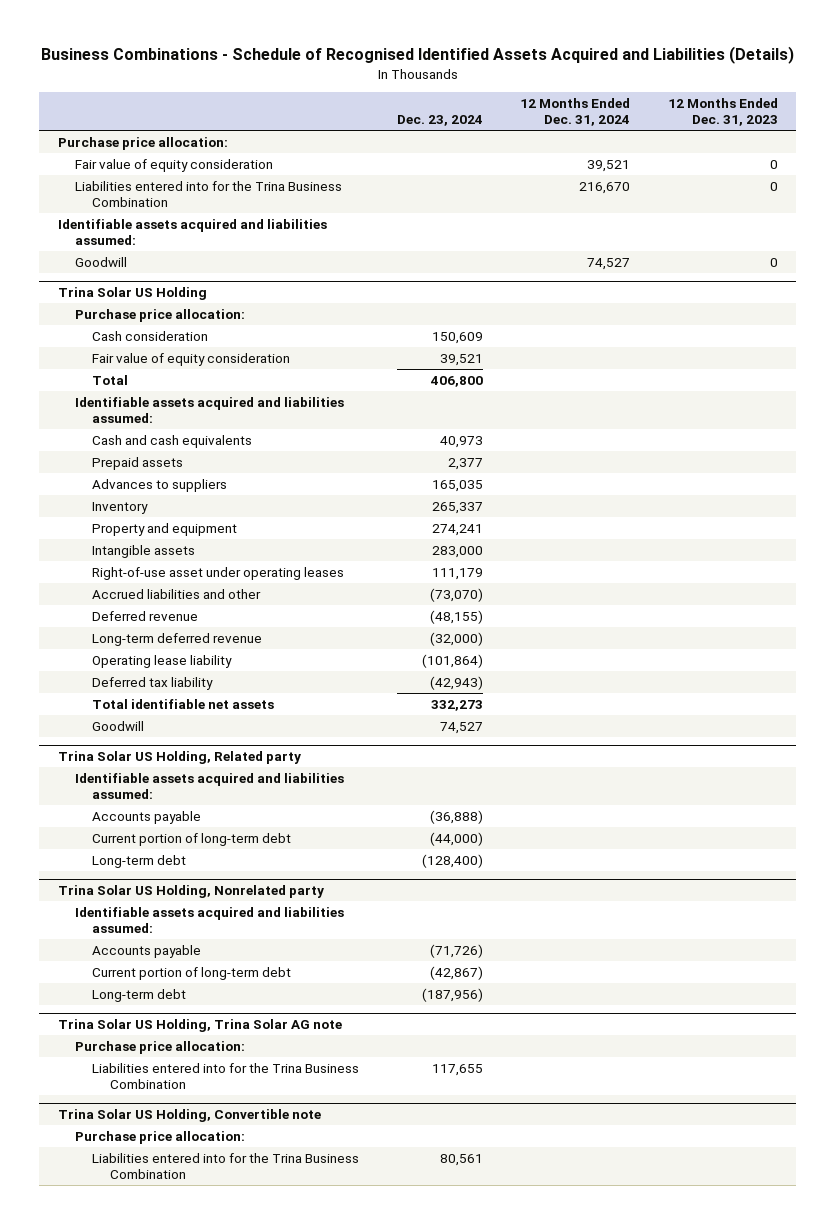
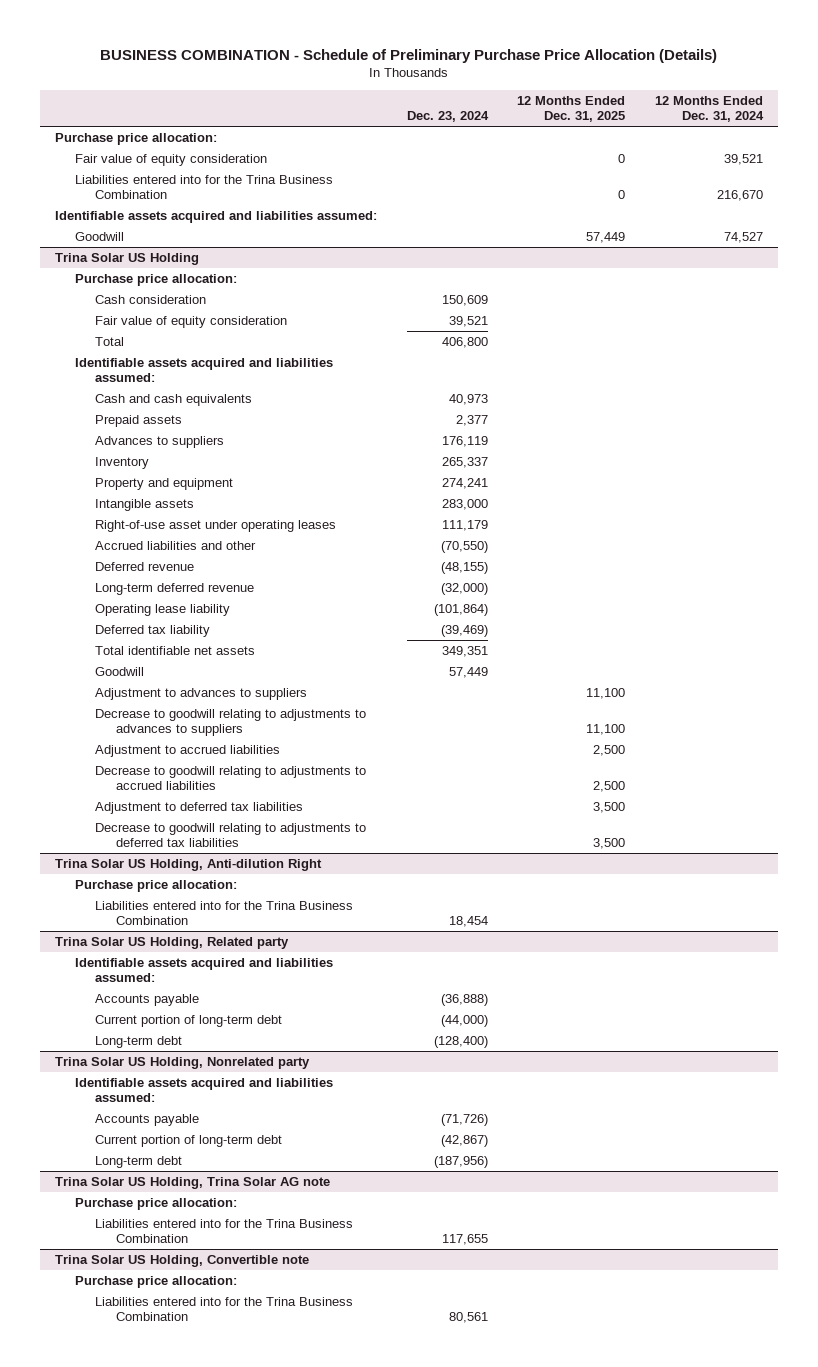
[40,46,794,65] Business Combinations - Schedule of Recognised Identified Assets Acquired and Liabilities (Details) -> [99,49,717,64] BUSINESS COMBINATION - Schedule of Preliminary Purchase Price Allocation (Details)
[667,97,778,127] 12 Months Ended Dec. 31, 2023 -> none
none -> [517,96,626,123] 12 Months Ended Dec. 31, 2025
[431,479,483,492] 165,035 -> [441,435,488,447] 176,119
[429,587,483,602] (73,070) -> [440,540,488,553] (70,550)
[429,675,483,690] (42,943) -> [440,624,488,637] (39,469)
[430,699,483,711] 332,273 -> [441,645,488,657] 349,351
[439,721,483,734] 74,527 -> [448,666,488,678] 57,449
none -> [95,687,308,700] Adjustment to advances to suppliers
none -> [95,708,367,737] Decrease to goodwill relating to adjustments to advances to suppliers
none -> [95,744,281,757] Adjustment to accrued liabilities
none -> [95,765,367,791] Decrease to goodwill relating to adjustments to accrued liabilities
none -> [95,801,304,814] Adjustment to deferred tax liabilities
none -> [95,822,367,848] Decrease to goodwill relating to adjustments to deferred tax liabilities
none -> [54,858,322,871] Trina Solar US Holding, Anti-dilution Right
none -> [75,879,238,892] Purchase price allocation:
none -> [95,900,354,926] Liabilities entered into for the Trina Business Combination

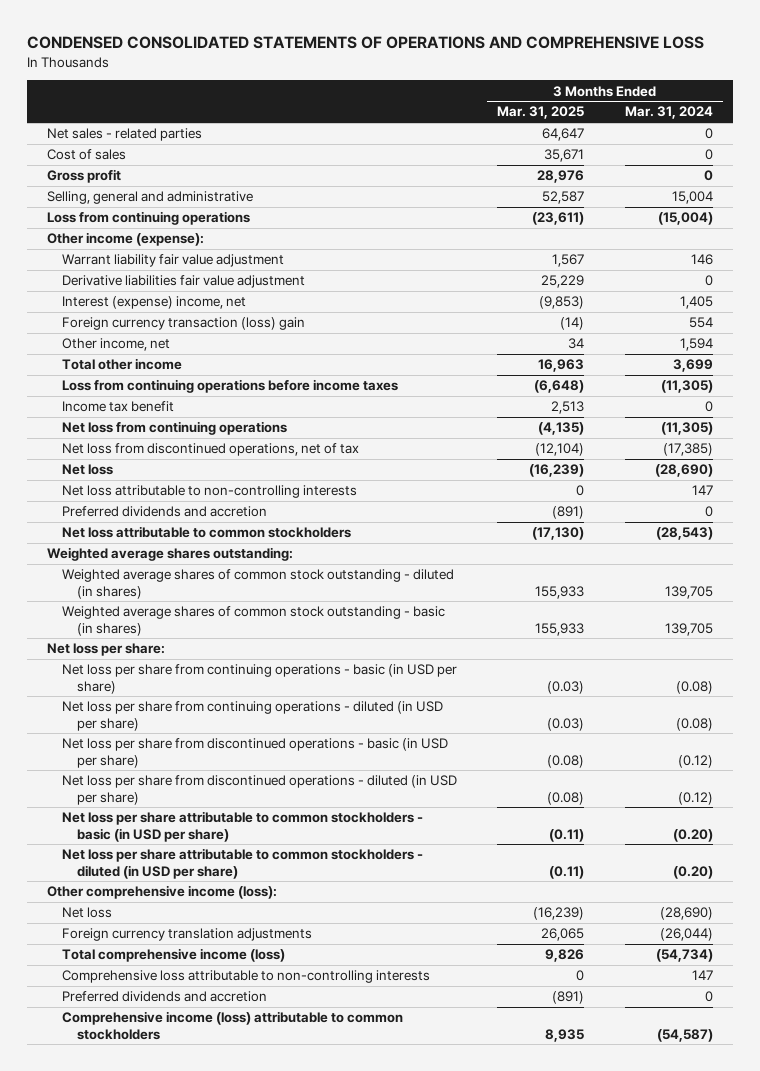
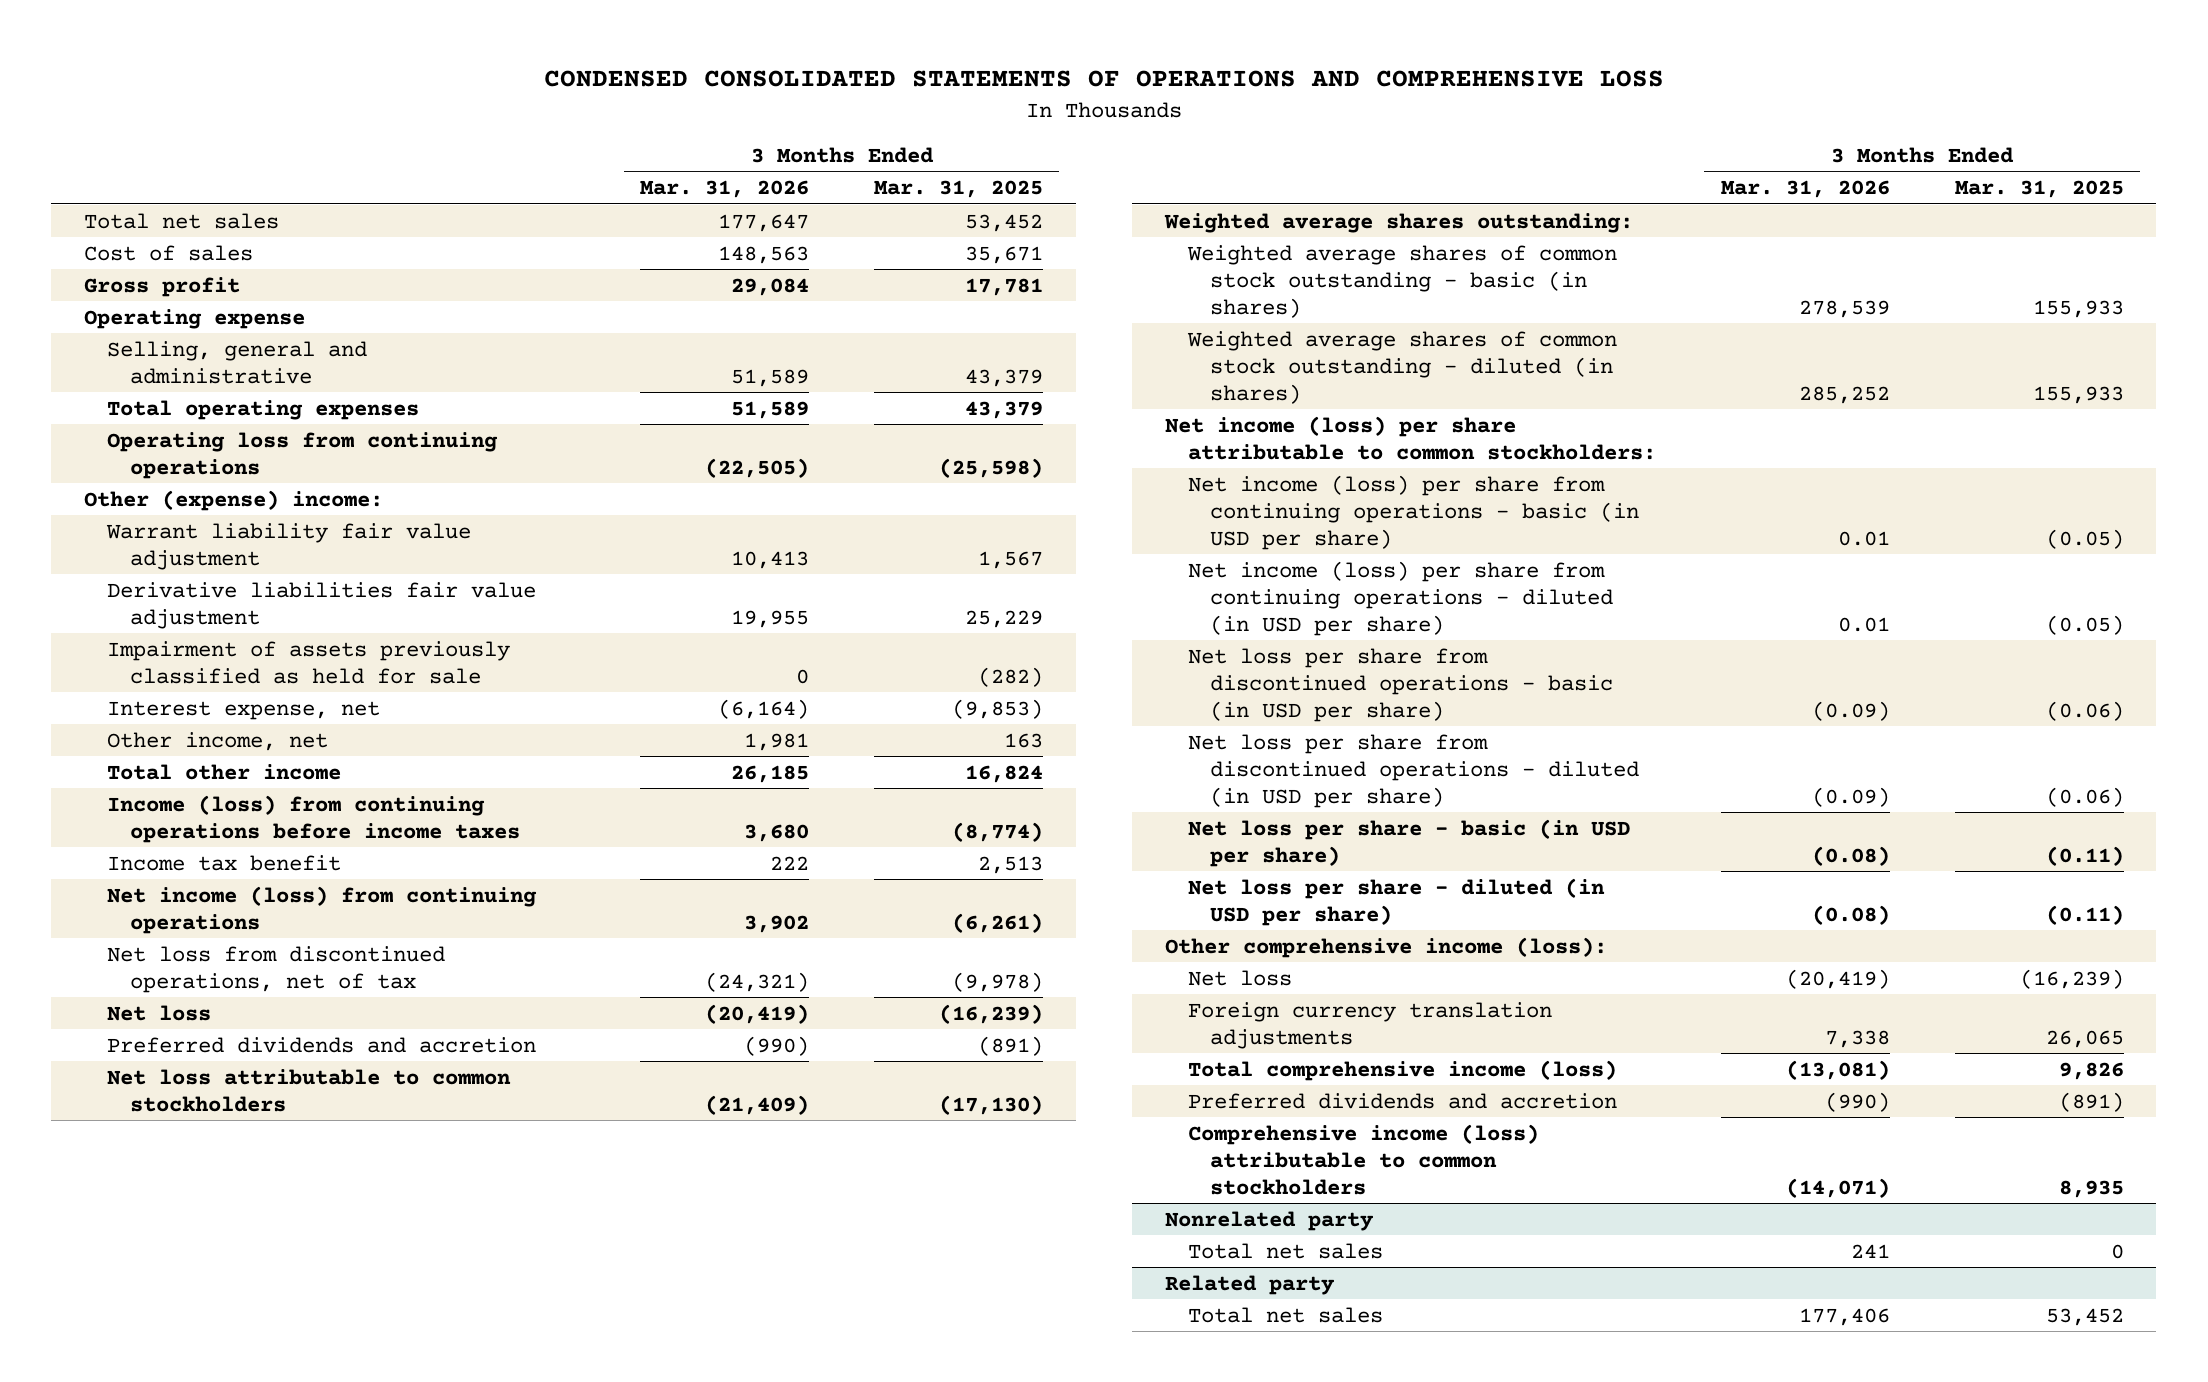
[624,106,713,120] Mar. 31, 2024 -> none
none -> [639,180,809,199] Mar. 31, 2026
[47,128,203,142] Net sales - related parties -> none
none -> [83,212,279,229] Total net sales
[537,170,585,184] 28,976 -> [965,277,1044,296] 17,781
none -> [83,308,305,329] Operating expense
[542,191,585,205] 52,587 -> [965,368,1044,387] 43,379
none -> [106,399,419,420] Total operating expenses
[47,211,251,226] Loss from continuing operations -> [106,431,498,479] Operating loss from continuing operations
[532,212,585,226] (23,611) -> [939,457,1044,478] (25,598)
[47,232,205,247] Other income (expense): -> [83,489,383,511] Other (expense) income:
[62,317,306,331] Foreign currency transaction (loss) gain -> none
none -> [106,640,510,684] Impairment of assets previously classified as held for sale
[62,296,247,310] Interest (expense) income, net -> [106,700,380,720] Interest expense, net
[568,338,585,350] 34 -> [1004,732,1044,748] 163
[538,359,585,373] 16,963 -> [965,764,1044,783] 16,824
[62,379,399,394] Loss from continuing operations before income taxes -> [106,794,520,843] Income (loss) from continuing operations before income taxes
[534,380,585,394] (6,648) -> [952,821,1044,842] (8,774)
[62,421,288,436] Net loss from continuing operations -> [106,885,537,934] Net income (loss) from continuing operations
[538,422,585,436] (4,135) -> [952,912,1044,933] (6,261)
[535,443,585,457] (12,104) -> [952,971,1044,992] (9,978)
[62,485,358,499] Net loss attributable to non-controlling interests -> none
[62,569,455,599] Weighted average shares of common stock outstanding - diluted (in shares) -> [1186,330,1617,404] Weighted average shares of common stock outstanding - diluted (in shares)
[47,643,166,657] Net loss per share: -> [1164,415,1656,460] Net income (loss) per share attributable to common stockholders:
[62,664,458,694] Net loss per share from continuing operations - basic (in USD per share) -> [1187,474,1640,550] Net income (loss) per share from continuing operations - basic (in USD per share)
[547,680,585,694] (0.03) -> [2045,528,2124,549] (0.05)
[62,701,444,731] Net loss per share from continuing operations - diluted (in USD per share) -> [1187,560,1614,636] Net income (loss) per share from continuing operations - diluted (in USD per share)
[547,717,585,731] (0.03) -> [2045,614,2124,635] (0.05)
[547,754,585,768] (0.08) -> [2045,700,2124,721] (0.06)
[547,791,585,805] (0.08) -> [2045,786,2124,807] (0.06)
[62,811,424,842] Net loss per share attributable to common stockholders - basic (in USD per share) -> [1187,818,1630,867] Net loss per share - basic (in USD per share)
[62,848,424,879] Net loss per share attributable to common stockholders - diluted (in USD per share) -> [1187,877,1605,926] Net loss per share - diluted (in USD per share)
[62,970,431,984] Comprehensive loss attributable to non-controlling interests -> none
none -> [1164,1210,1374,1231] Nonrelated party
none -> [1187,1242,1383,1259] Total net sales
none -> [1164,1274,1335,1295] Related party
none -> [1187,1306,1383,1323] Total net sales

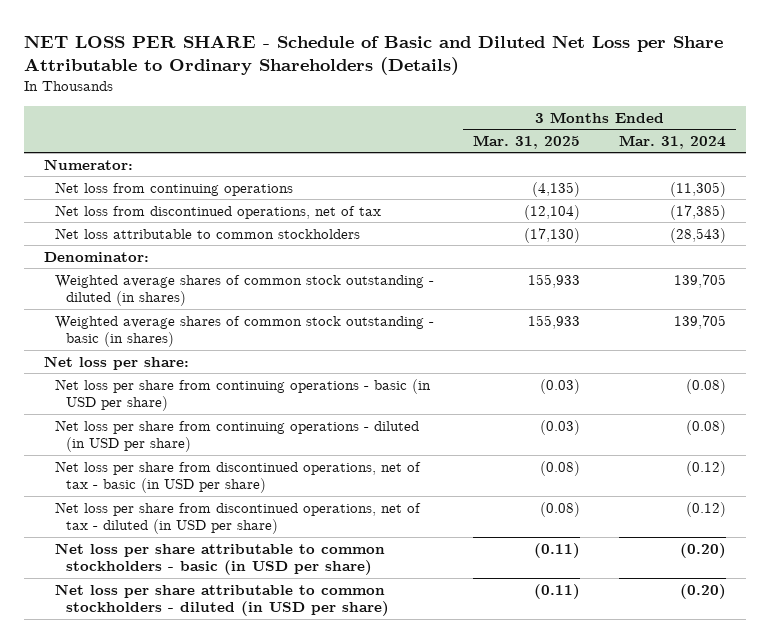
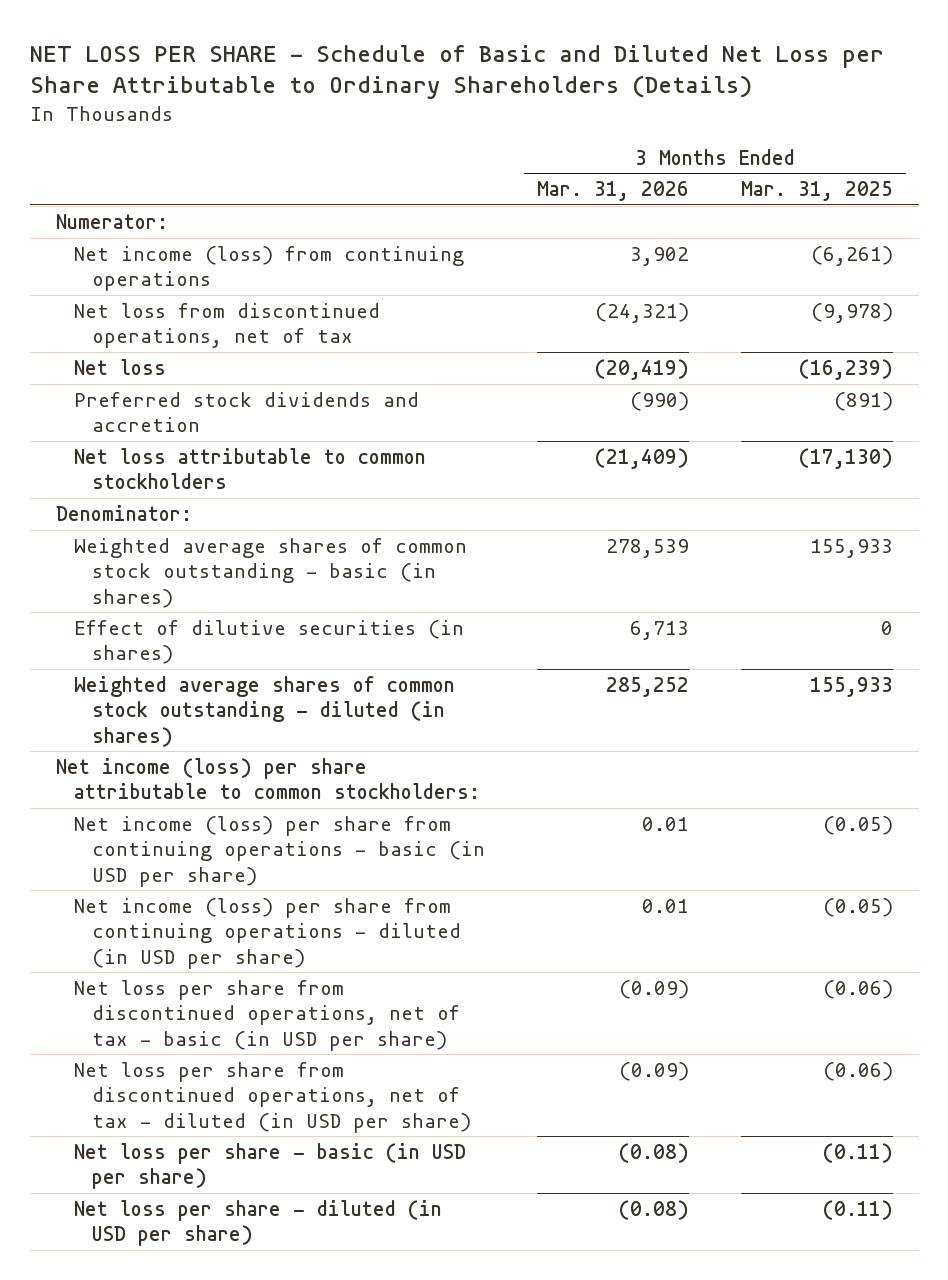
[619,134,727,149] Mar. 31, 2024 -> none
none -> [536,181,689,202] Mar. 31, 2026
[55,181,294,196] Net loss from continuing operations -> [73,245,464,292] Net income (loss) from continuing operations
[532,181,581,197] (4,135) -> [810,245,893,266] (6,261)
[524,204,581,220] (12,104) -> [810,302,893,323] (9,978)
none -> [73,358,166,375] Net loss
none -> [73,391,419,433] Preferred stock dividends and accretion
none -> [73,619,464,665] Effect of dilutive securities (in shares)
[55,274,435,307] Weighted average shares of common stock outstanding - diluted (in shares) -> [73,675,455,747] Weighted average shares of common stock outstanding - diluted (in shares)
[43,355,189,370] Net loss per share: -> [55,757,480,800] Net income (loss) per share attributable to common stockholders:
[55,378,432,412] Net loss per share from continuing operations - basic (in USD per share) -> [73,815,485,887] Net income (loss) per share from continuing operations - basic (in USD per share)
[540,378,581,394] (0.03) -> [822,815,893,835] (0.05)
[55,419,420,453] Net loss per share from continuing operations - diluted (in USD per share) -> [73,897,461,969] Net income (loss) per share from continuing operations - diluted (in USD per share)
[540,419,581,435] (0.03) -> [822,897,893,917] (0.05)
[540,460,581,476] (0.08) -> [822,979,893,999] (0.06)
[540,501,581,517] (0.08) -> [822,1061,893,1081] (0.06)
[55,542,386,576] Net loss per share attributable to common stockholders - basic (in USD per share) -> [73,1142,466,1190] Net loss per share - basic (in USD per share)
[55,583,390,617] Net loss per share attributable to common stockholders - diluted (in USD per share) -> [73,1199,442,1247] Net loss per share - diluted (in USD per share)

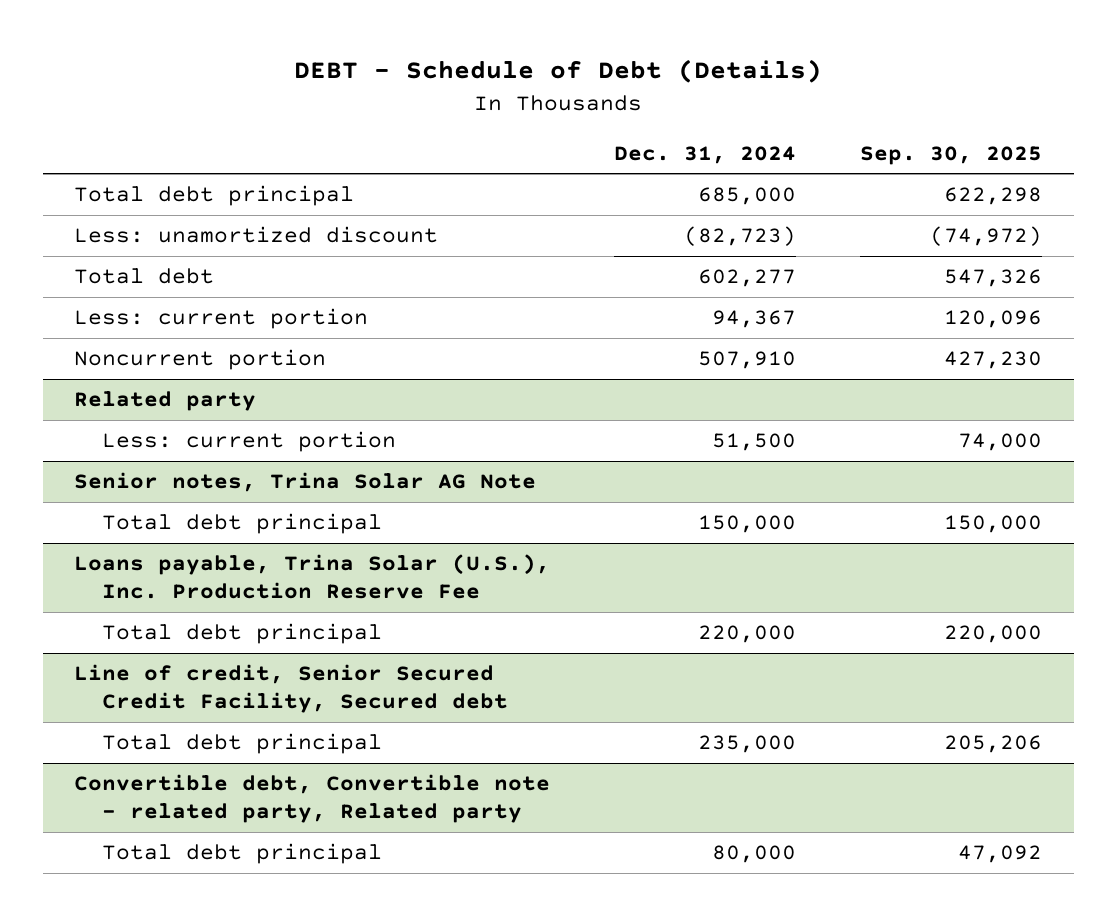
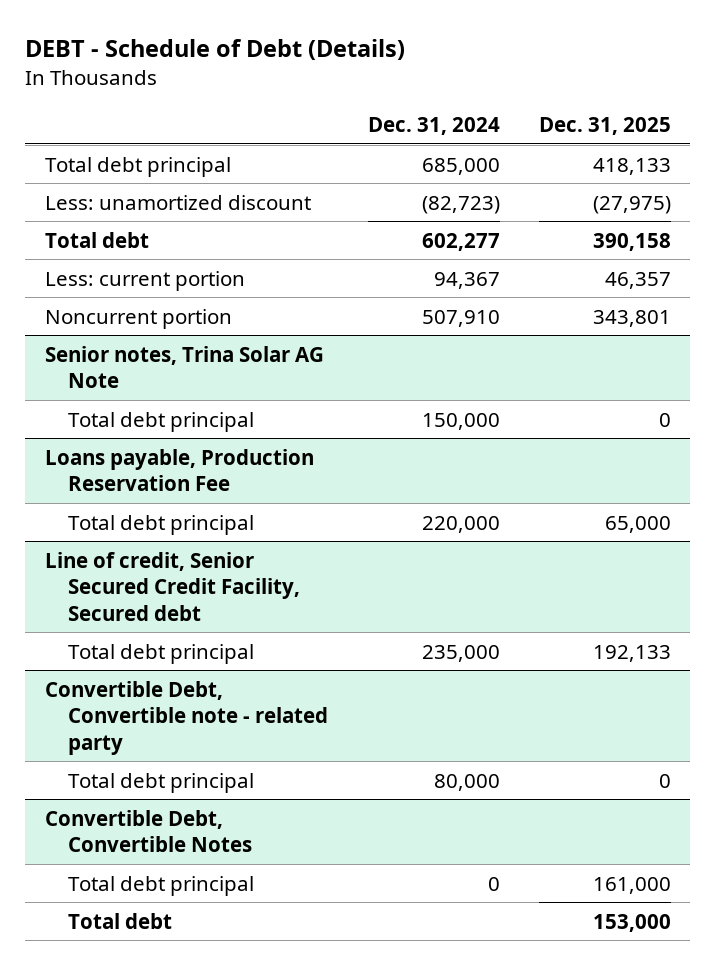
[860,145,1043,165] Sep. 30, 2025 -> none
none -> [538,116,671,135] Dec. 31, 2025
[74,391,257,412] Related party -> none
[101,431,396,453] Less: current portion -> none
[74,554,551,600] Loans payable, Trina Solar (U.S.), Inc. Production Reserve Fee -> none
none -> [44,448,314,492] Loans payable, Production Reservation Fee
[74,774,551,824] Convertible debt, Convertible note - related party, Related party -> [44,680,329,755] Convertible Debt, Convertible note - related party
none -> [44,809,253,853] Convertible Debt, Convertible Notes
none -> [68,875,255,896] Total debt principal
none -> [68,912,173,929] Total debt

